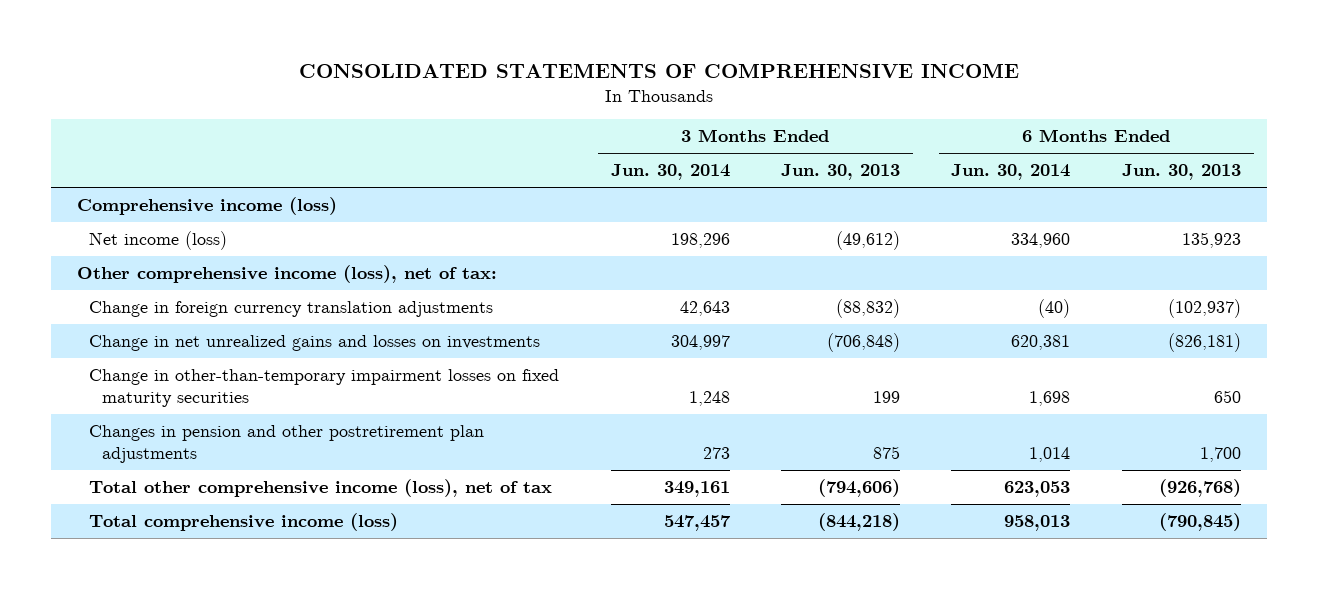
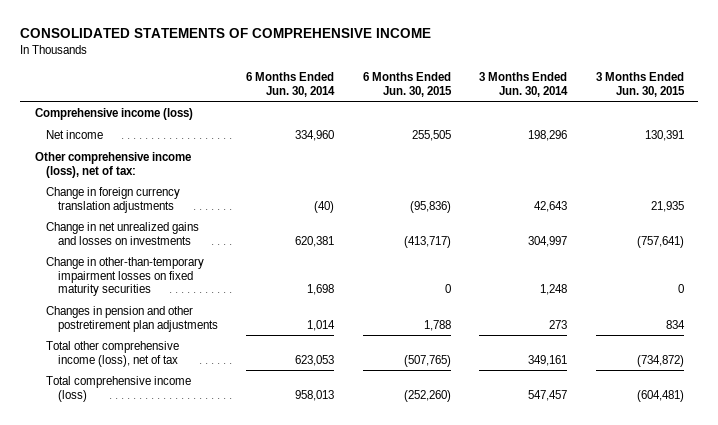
[781,164,901,181] Jun. 30, 2013 -> none
[1121,164,1241,181] Jun. 30, 2013 -> none
none -> [362,71,452,97] 6 Months Ended Jun. 30, 2015
none -> [595,71,685,97] 3 Months Ended Jun. 30, 2015
[89,231,228,251] Net income (loss) -> [46,129,104,139] Net income

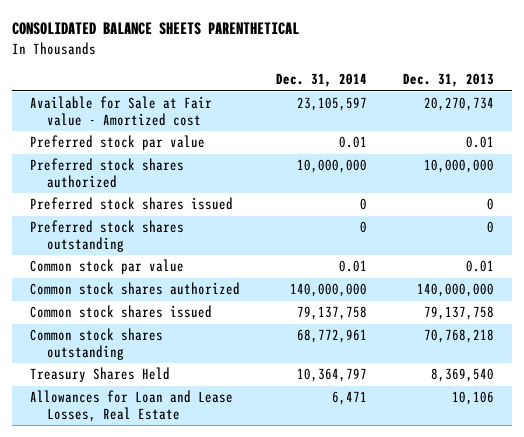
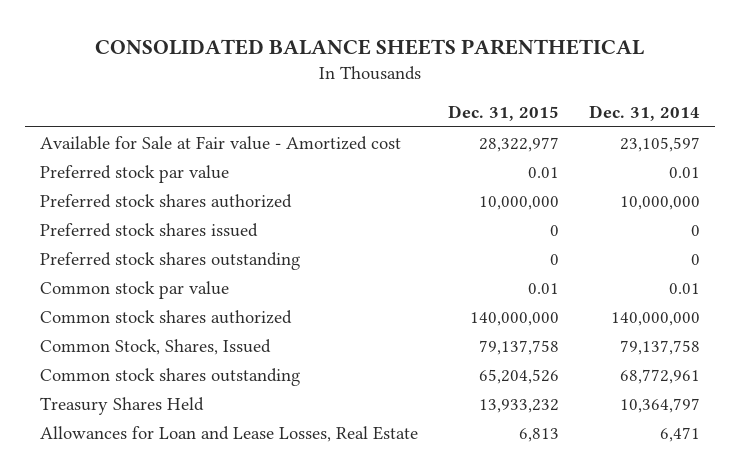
[403,73,495,88] Dec. 31, 2013 -> none
none -> [447,105,559,122] Dec. 31, 2015
[30,305,213,319] Common stock shares issued -> [39,338,271,355] Common Stock, Shares, Issued

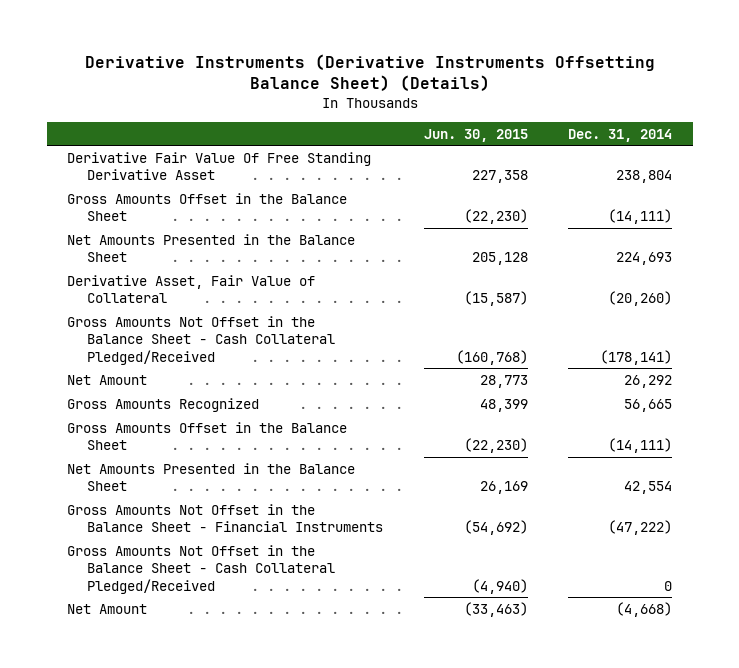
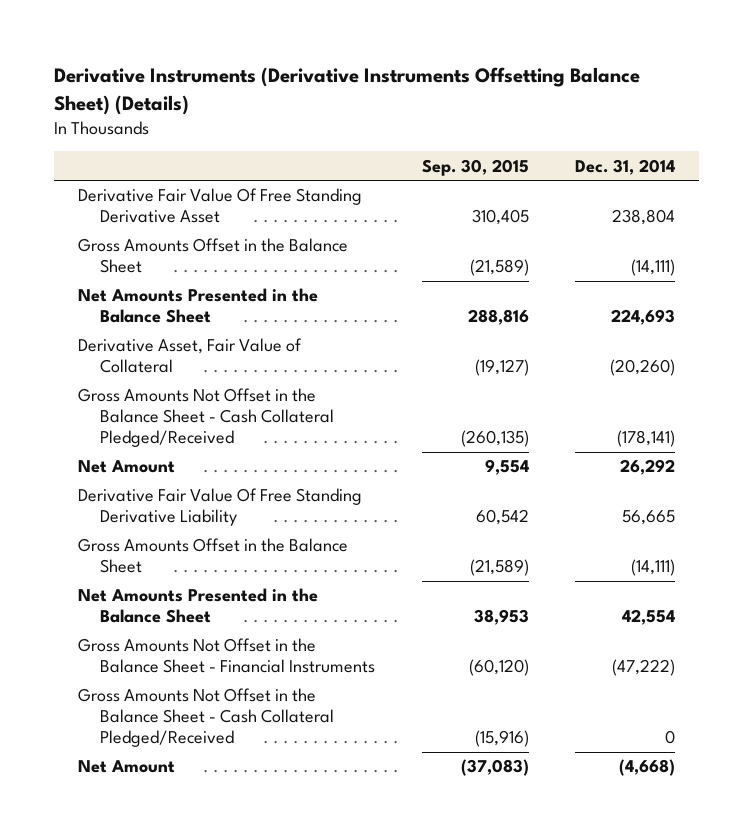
[423,128,528,142] Jun. 30, 2015 -> none
none -> [421,158,529,176] Sep. 30, 2015
[67,397,260,412] Gross Amounts Recognized -> [77,488,362,527] Derivative Fair Value Of Free Standing Derivative Liability

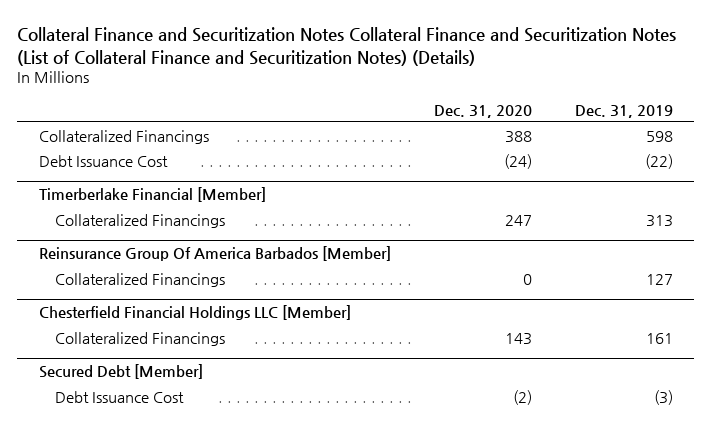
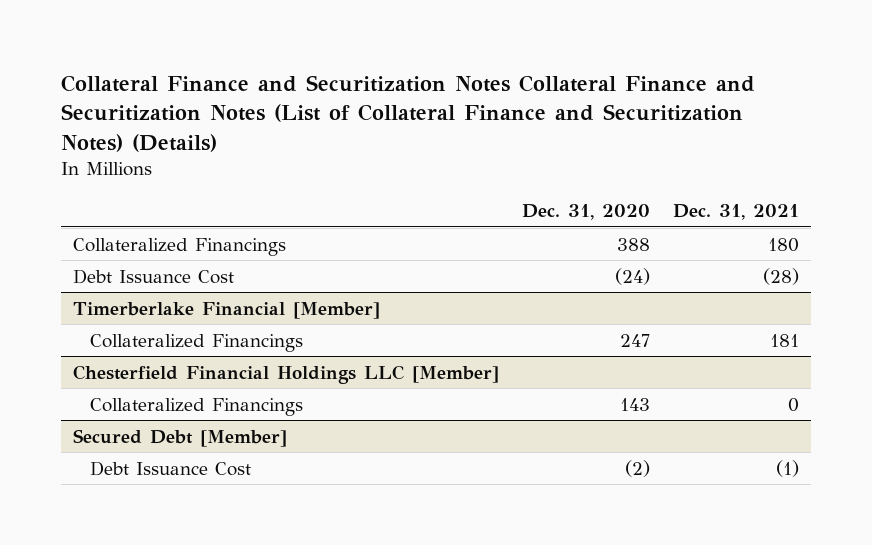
[574,104,673,118] Dec. 31, 2019 -> none
none -> [673,204,800,221] Dec. 31, 2021
[38,246,391,262] Reinsurance Group Of America Barbados [Member] -> none
[54,272,225,287] Collateralized Financings -> none

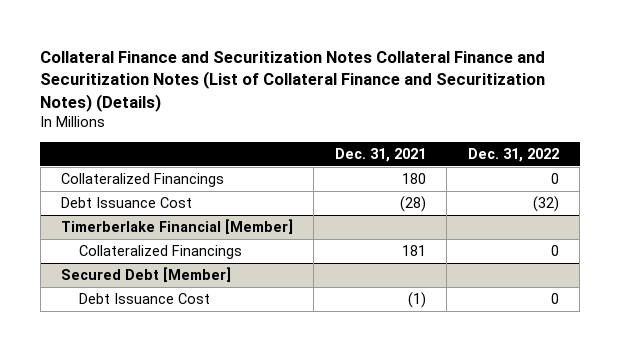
[521,204,650,221] Dec. 31, 2020 -> none
none -> [467,147,559,162] Dec. 31, 2022
[72,364,499,384] Chesterfield Financial Holdings LLC [Member] -> none
[90,397,304,416] Collateralized Financings -> none

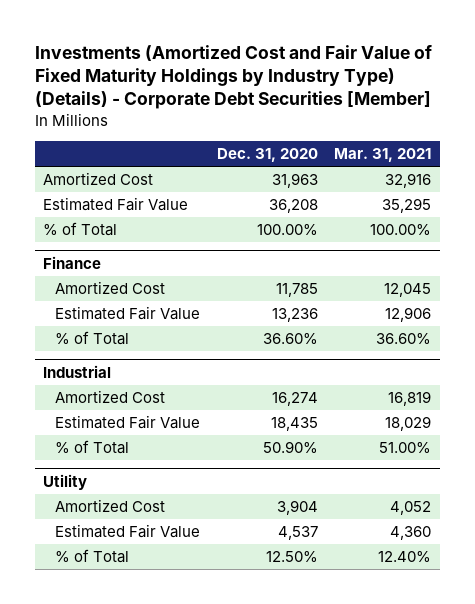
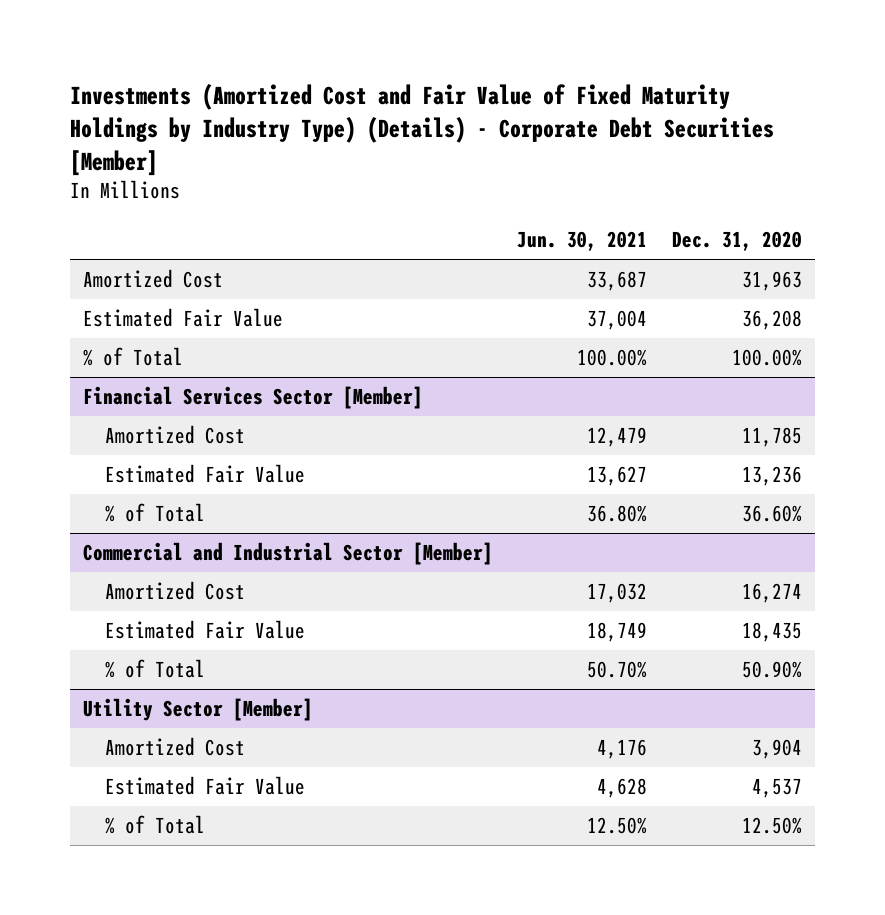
[334,148,432,163] Mar. 31, 2021 -> none
none -> [517,230,648,251] Jun. 30, 2021
[43,256,102,270] Finance -> [82,386,423,410] Financial Services Sector [Member]
[43,365,112,379] Industrial -> [82,542,493,566] Commercial and Industrial Sector [Member]
[43,474,88,491] Utility -> [82,698,313,722] Utility Sector [Member]

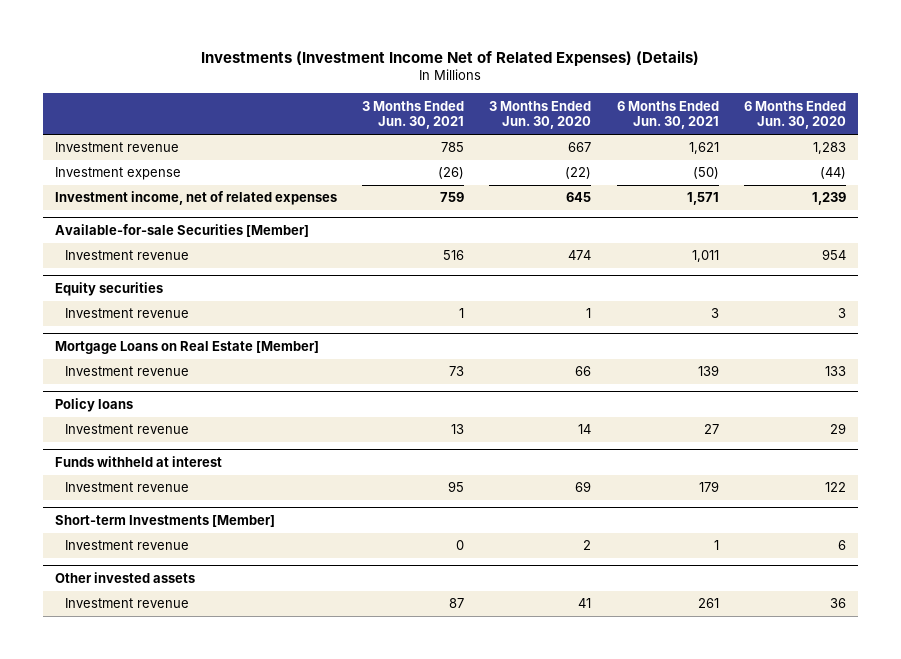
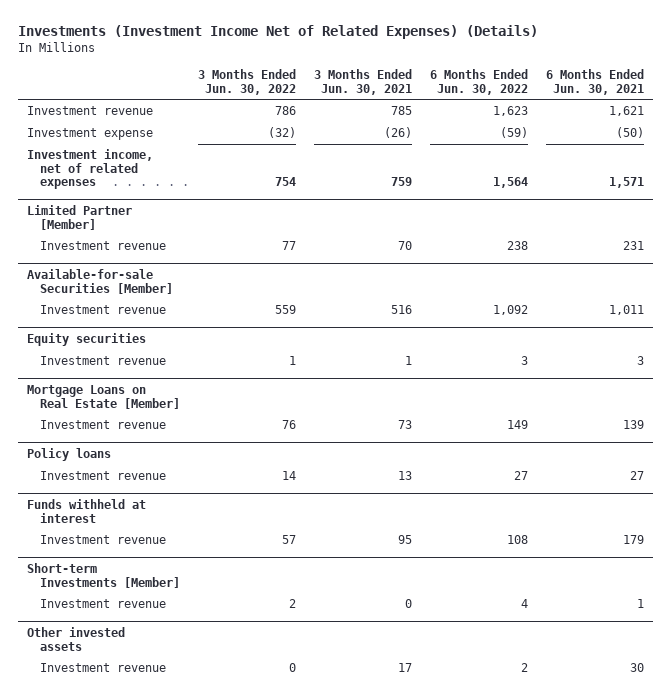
[489,100,592,130] 3 Months Ended Jun. 30, 2020 -> none
[743,100,846,130] 6 Months Ended Jun. 30, 2020 -> none
none -> [197,68,296,95] 3 Months Ended Jun. 30, 2022
none -> [430,68,529,95] 6 Months Ended Jun. 30, 2022
none -> [26,205,132,230] Limited Partner [Member]
none -> [39,241,166,251] Investment revenue
[449,598,465,609] 87 -> [397,663,412,673] 17
[697,598,719,609] 261 -> [630,663,645,673] 30

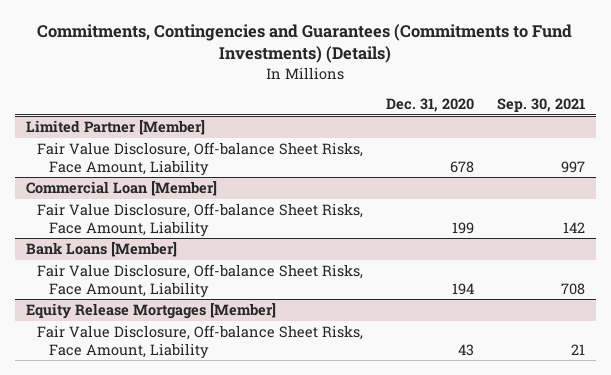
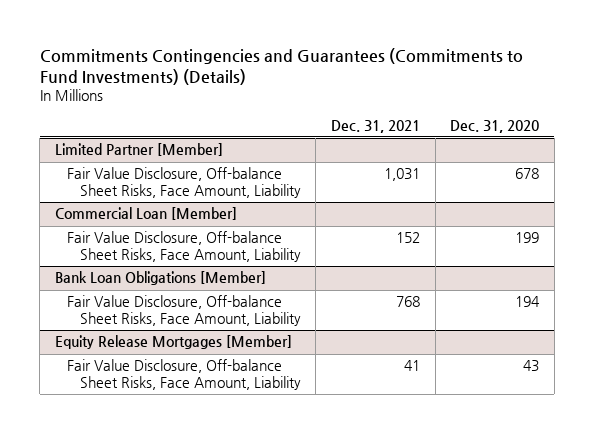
[37,23,573,64] Commitments, Contingencies and Guarantees (Commitments to Fund Investments) (Details) -> [39,47,523,85] Commitments Contingencies and Guarantees (Commitments to Fund Investments) (Details)
[496,98,585,113] Sep. 30, 2021 -> none
none -> [330,119,420,133] Dec. 31, 2021
[25,242,177,258] Bank Loans [Member] -> [54,271,266,286] Bank Loan Obligations [Member]

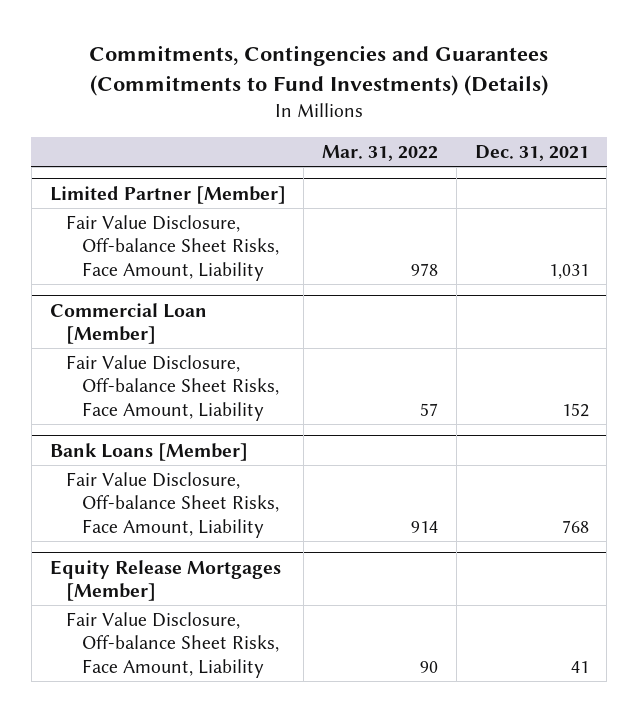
[39,47,523,85] Commitments Contingencies and Guarantees (Commitments to Fund Investments) (Details) -> [89,45,549,97] Commitments, Contingencies and Guarantees (Commitments to Fund Investments) (Details)
[450,119,540,133] Dec. 31, 2020 -> none
none -> [322,144,439,161] Mar. 31, 2022
[54,271,266,286] Bank Loan Obligations [Member] -> [49,442,248,461] Bank Loans [Member]

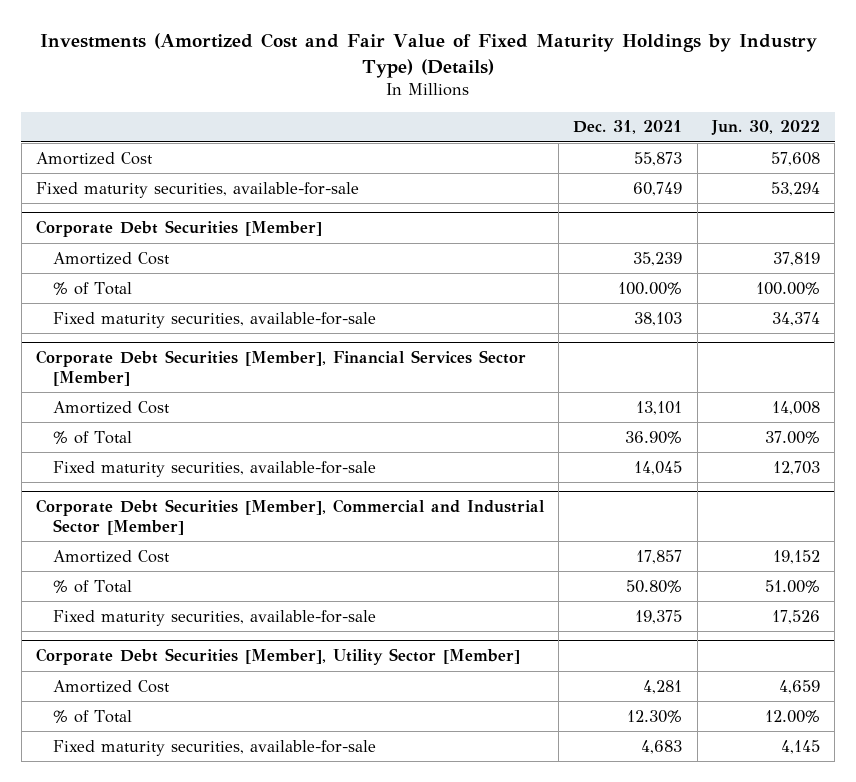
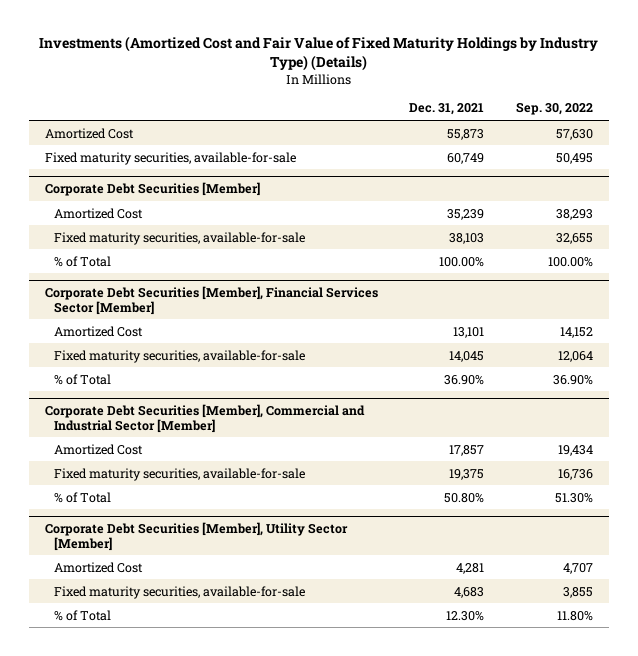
[710,120,820,136] Jun. 30, 2022 -> none
none -> [516,102,594,116] Sep. 30, 2022
[52,281,132,295] % of Total -> [53,255,111,267] % of Total
[52,430,132,444] % of Total -> [53,373,111,385] % of Total
[52,579,132,593] % of Total -> [53,491,111,503] % of Total
[52,709,132,723] % of Total -> [53,609,111,621] % of Total

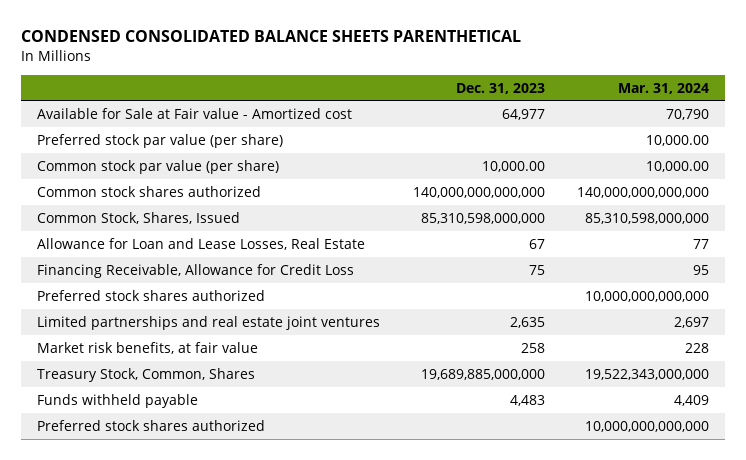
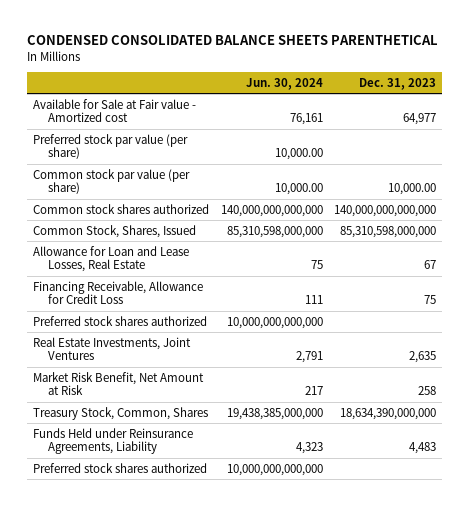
[618,82,710,94] Mar. 31, 2024 -> none
none -> [245,77,323,90] Jun. 30, 2024
[37,315,381,330] Limited partnerships and real estate joint ventures -> [32,336,191,361] Real Estate Investments, Joint Ventures
[37,341,259,354] Market risk benefits, at fair value -> [32,371,204,396] Market Risk Benefit, Net Amount at Risk
[420,368,545,380] 19,689,885,000,000 -> [340,407,437,420] 18,634,390,000,000
[37,393,199,408] Funds withheld payable -> [32,427,193,455] Funds Held under Reinsurance Agreements, Liability

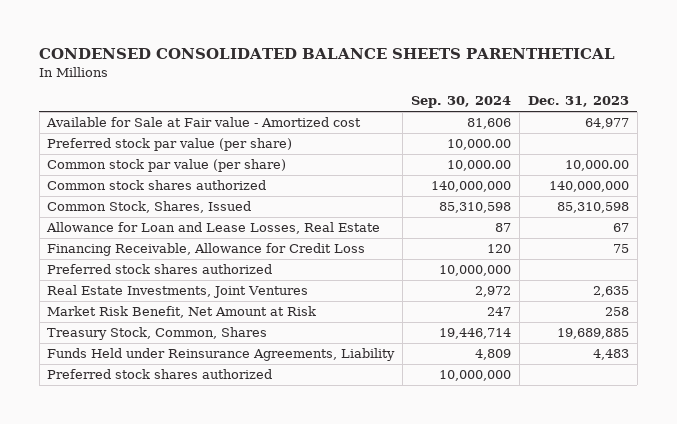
[245,77,323,90] Jun. 30, 2024 -> none
none -> [411,96,512,109] Sep. 30, 2024
[334,204,437,217] 140,000,000,000,000 -> [549,181,630,193] 140,000,000
[340,225,437,238] 85,310,598,000,000 -> [557,202,630,214] 85,310,598
[340,407,437,420] 18,634,390,000,000 -> [557,328,630,340] 19,689,885

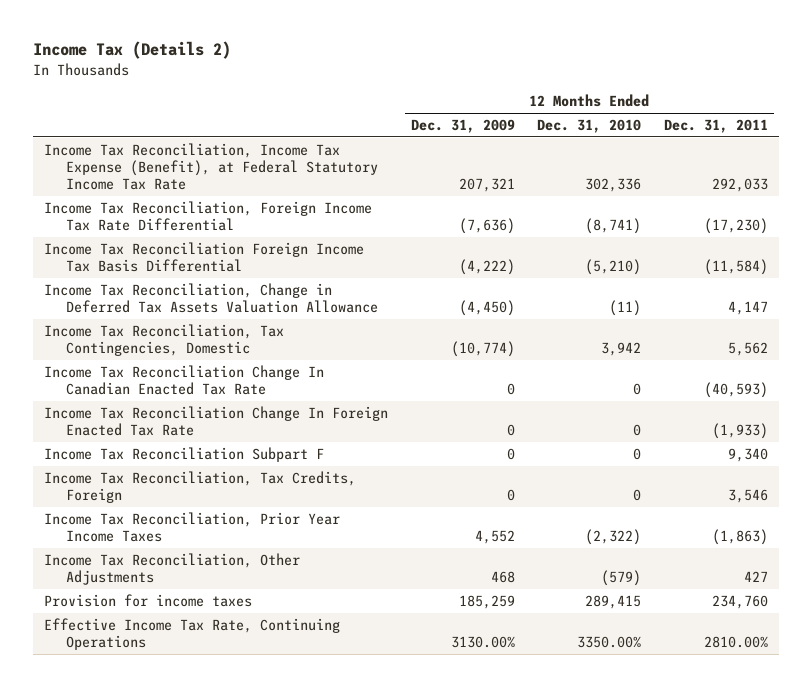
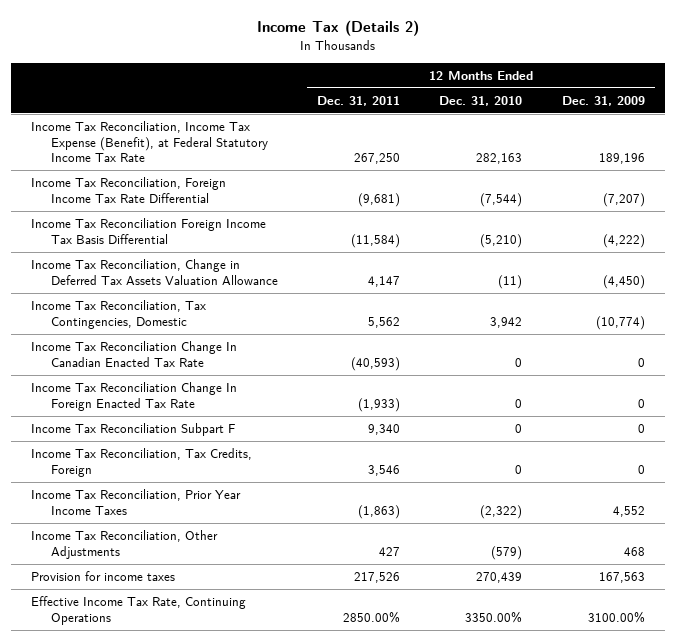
[458,177,515,192] 207,321 -> [598,153,645,165] 189,196
[585,177,642,192] 302,336 -> [476,153,523,165] 282,163
[711,177,768,192] 292,033 -> [353,153,400,165] 267,250
[458,217,515,234] (7,636) -> [602,192,645,207] (7,207)
[585,217,642,234] (8,741) -> [480,192,523,207] (7,544)
[703,217,768,234] (17,230) -> [357,192,400,207] (9,681)
[458,594,515,609] 185,259 -> [598,572,645,584] 167,563
[585,594,642,609] 289,415 -> [476,572,523,584] 270,439
[711,594,768,609] 234,760 -> [353,572,400,584] 217,526
[450,635,515,648] 3130.00% -> [587,610,645,623] 3100.00%
[703,635,768,648] 2810.00% -> [342,610,400,623] 2850.00%

